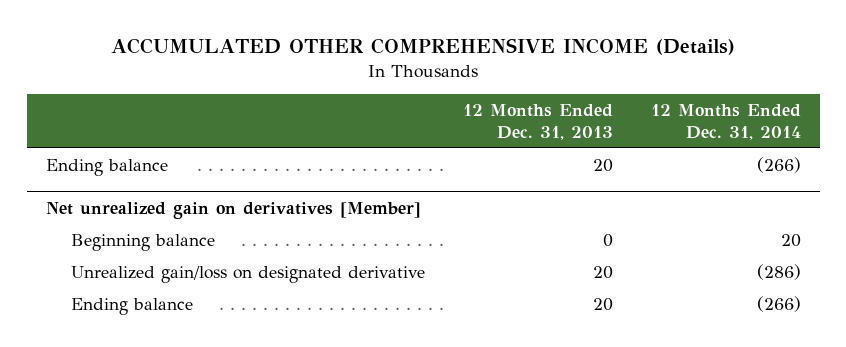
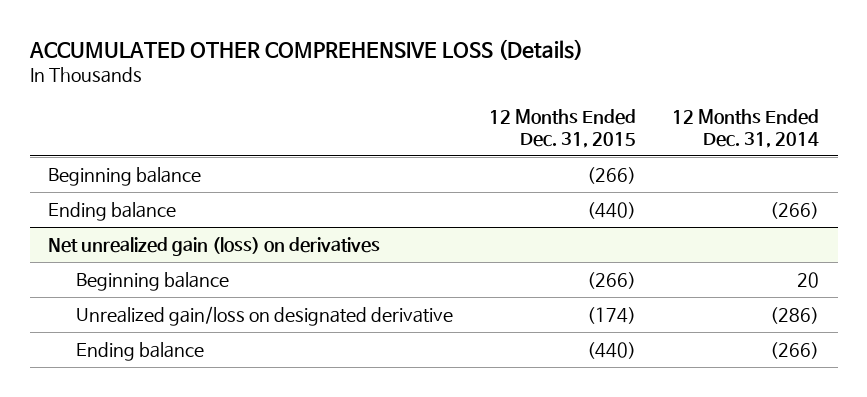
[111,38,736,56] ACCUMULATED OTHER COMPREHENSIVE INCOME (Details) -> [28,39,583,61] ACCUMULATED OTHER COMPREHENSIVE LOSS (Details)
[462,104,613,140] 12 Months Ended Dec. 31, 2013 -> none
none -> [489,109,637,148] 12 Months Ended Dec. 31, 2015
none -> [47,167,201,187] Beginning balance
[45,201,421,219] Net unrealized gain on derivatives [Member] -> [47,237,380,257] Net unrealized gain (loss) on derivatives

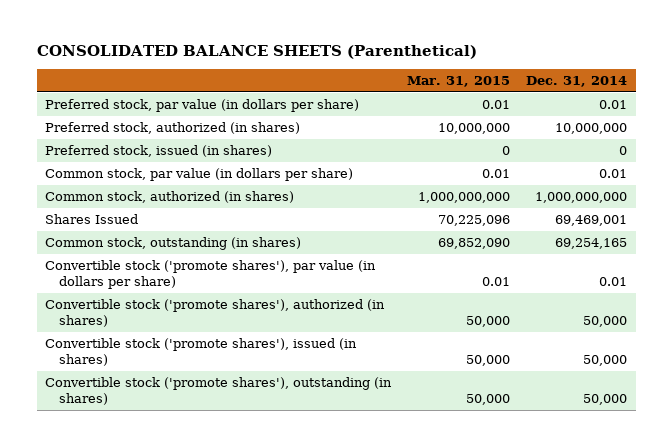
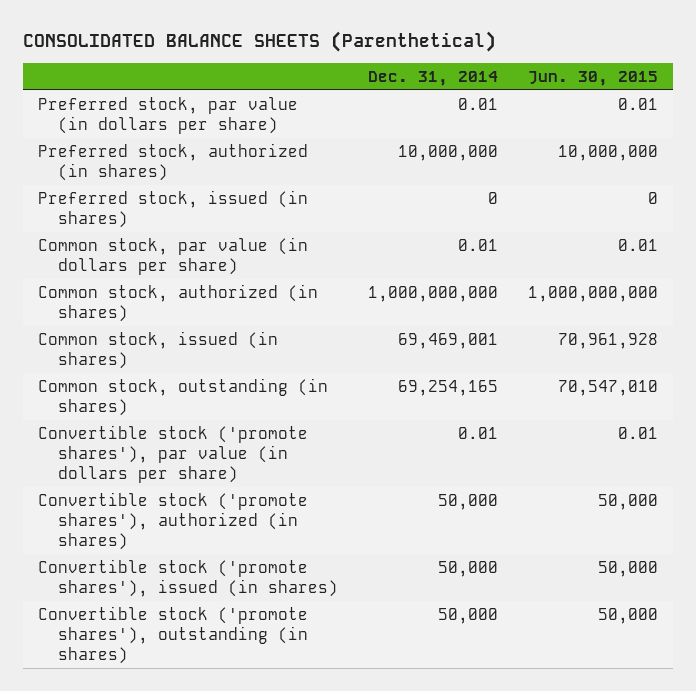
[407,75,511,87] Mar. 31, 2015 -> none
none -> [528,70,659,86] Jun. 30, 2015
[44,214,138,225] Shares Issued -> [37,330,278,370] Common stock, issued (in shares)

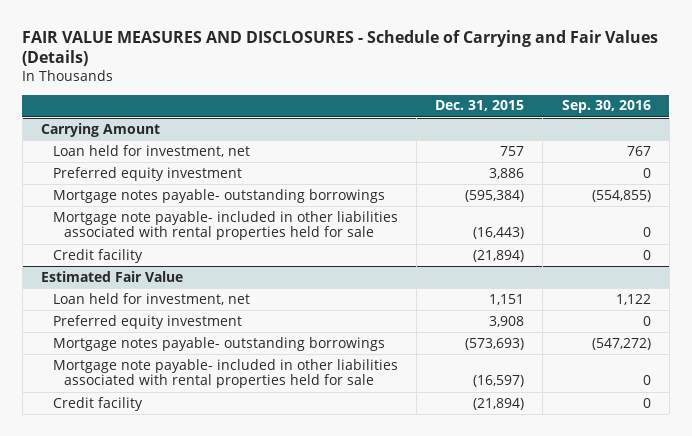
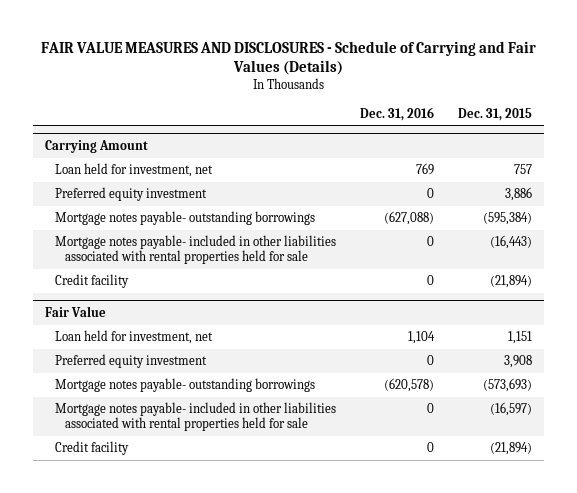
[561,100,651,114] Sep. 30, 2016 -> none
none -> [360,106,435,121] Dec. 31, 2016
[52,210,398,241] Mortgage note payable- included in other liabilities associated with rental properties held for sale -> [55,235,337,264] Mortgage notes payable- included in other liabilities associated with rental properties held for sale
[40,270,183,282] Estimated Fair Value -> [45,305,107,317] Fair Value
[52,358,398,389] Mortgage note payable- included in other liabilities associated with rental properties held for sale -> [55,402,337,431] Mortgage notes payable- included in other liabilities associated with rental properties held for sale

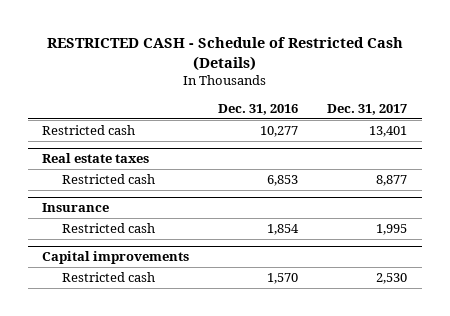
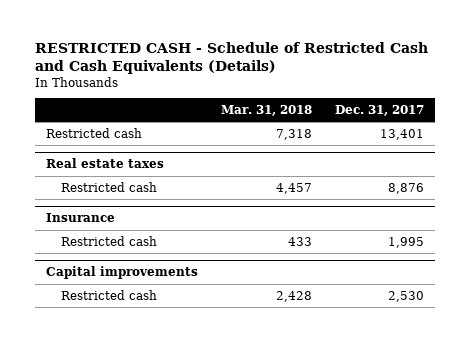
[46,36,403,71] RESTRICTED CASH - Schedule of Restricted Cash (Details) -> [34,41,428,74] RESTRICTED CASH - Schedule of Restricted Cash and Cash Equivalents (Details)
[218,103,299,115] Dec. 31, 2016 -> none
none -> [221,105,313,117] Mar. 31, 2018
[376,174,408,186] 8,877 -> [387,182,424,194] 8,876

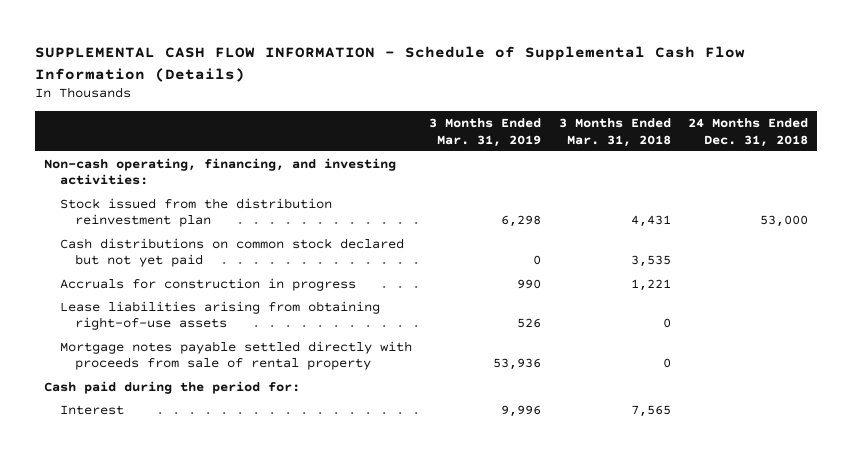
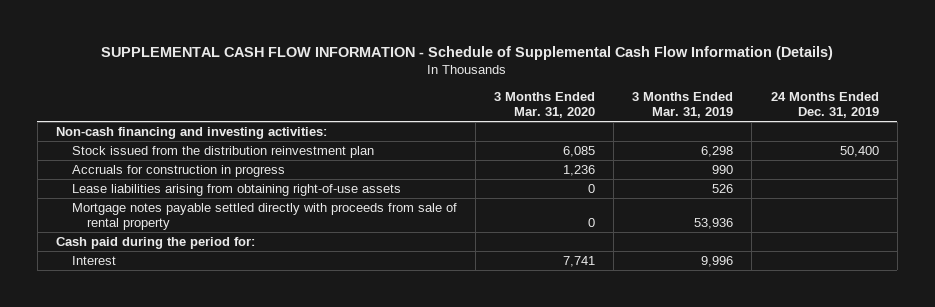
[558,117,671,147] 3 Months Ended Mar. 31, 2018 -> none
[688,117,809,147] 24 Months Ended Dec. 31, 2018 -> none
none -> [494,92,596,119] 3 Months Ended Mar. 31, 2020
none -> [770,92,879,119] 24 Months Ended Dec. 31, 2019
[44,157,397,186] Non-cash operating, financing, and investing activities: -> [56,126,328,139] Non-cash financing and investing activities:
[59,237,404,268] Cash distributions on common stock declared but not yet paid -> none

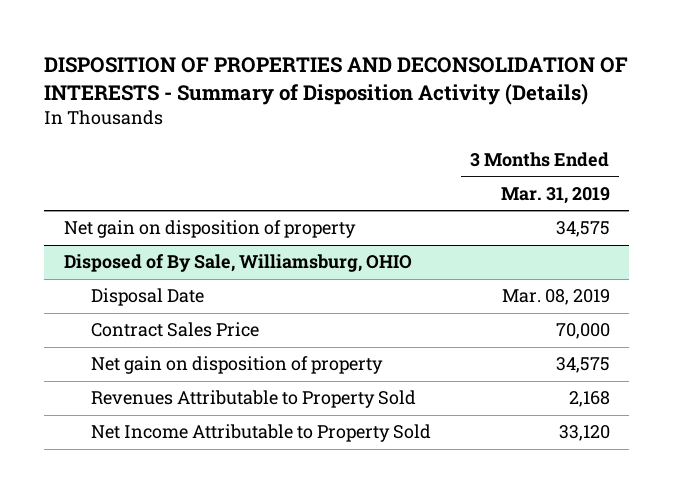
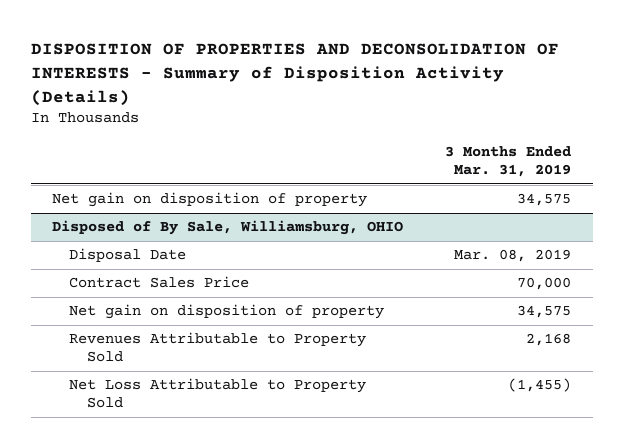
[90,424,431,443] Net Income Attributable to Property Sold -> [69,378,367,409] Net Loss Attributable to Property Sold
[558,425,610,442] 33,120 -> [508,378,572,393] (1,455)

